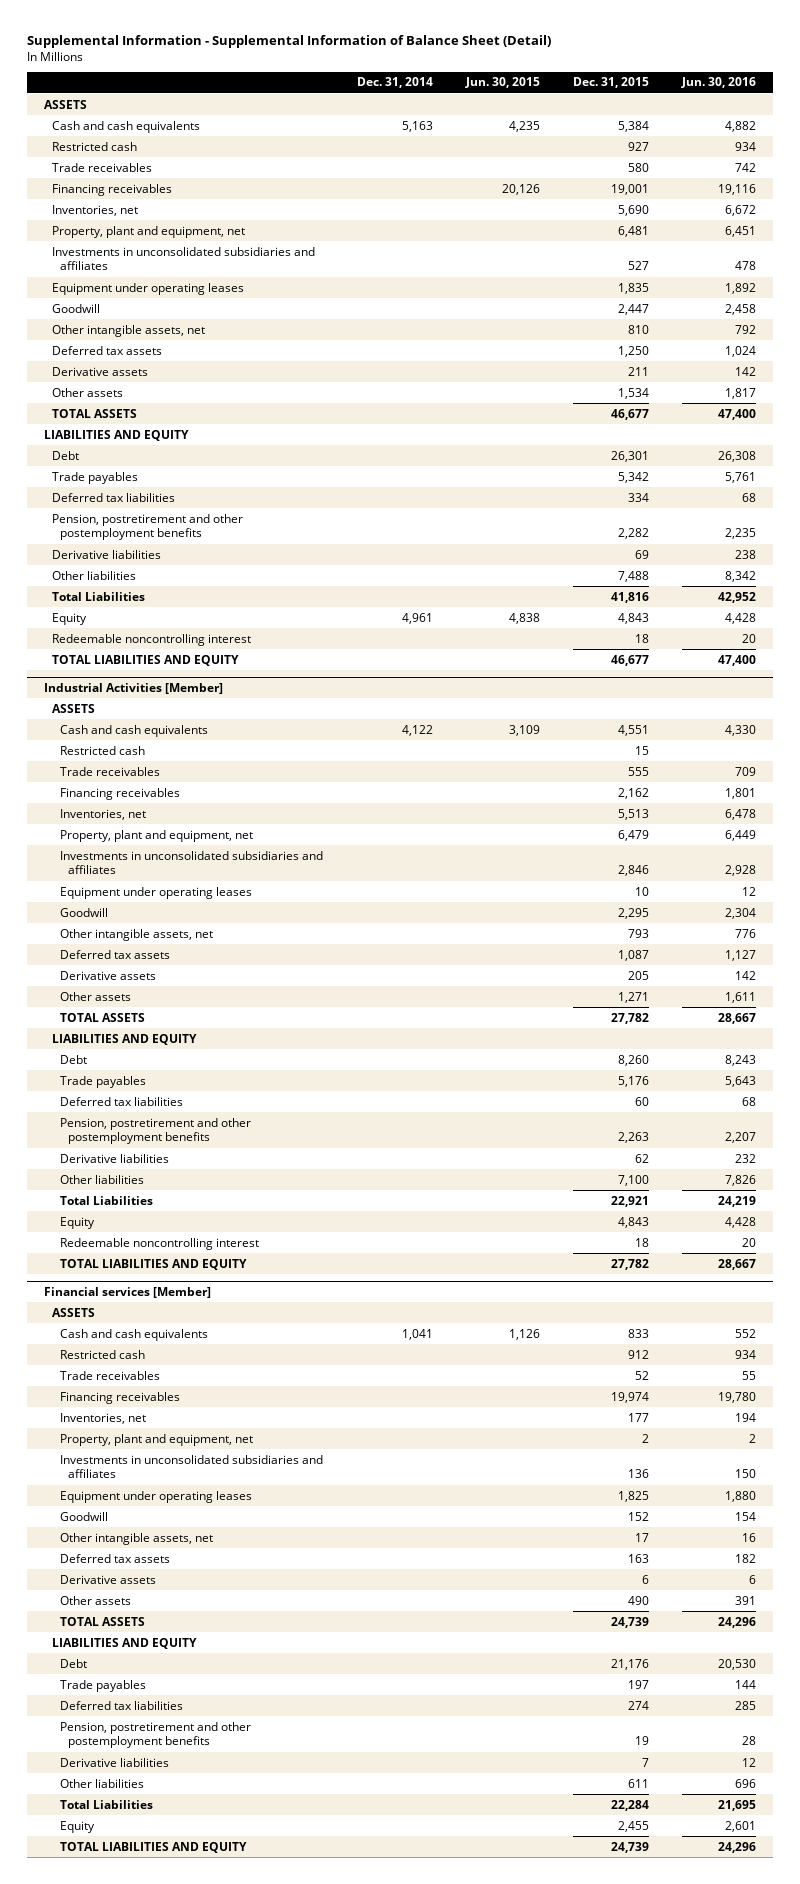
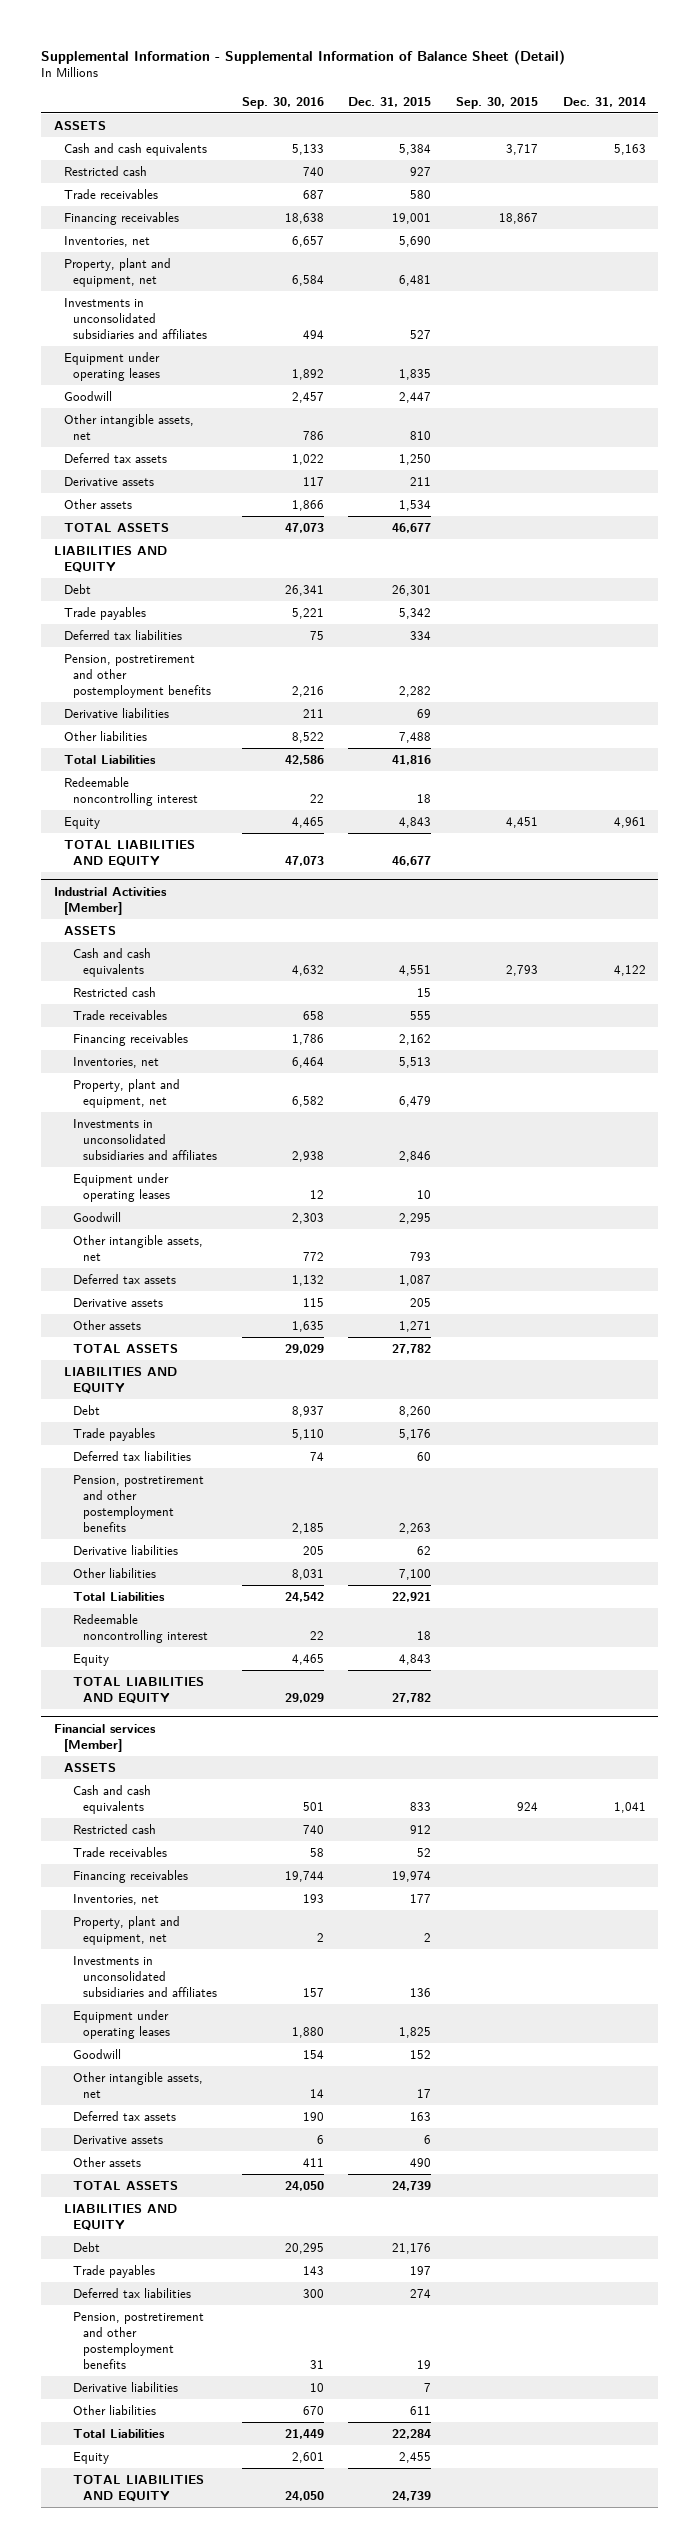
[464,77,540,89] Jun. 30, 2015 -> none
[681,77,757,89] Jun. 30, 2016 -> none
none -> [241,96,324,109] Sep. 30, 2016
none -> [456,96,539,109] Sep. 30, 2015
[52,612,88,625] Equity -> [63,816,100,829] Equity
[60,1216,96,1229] Equity -> [73,1653,110,1666] Equity

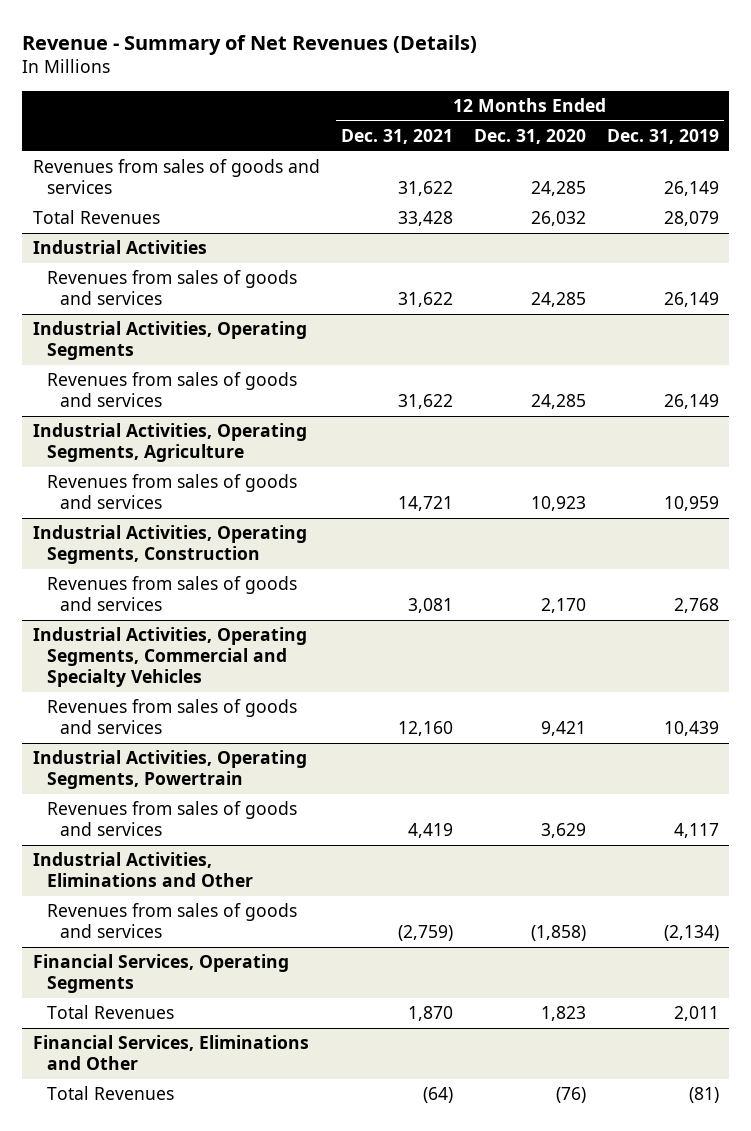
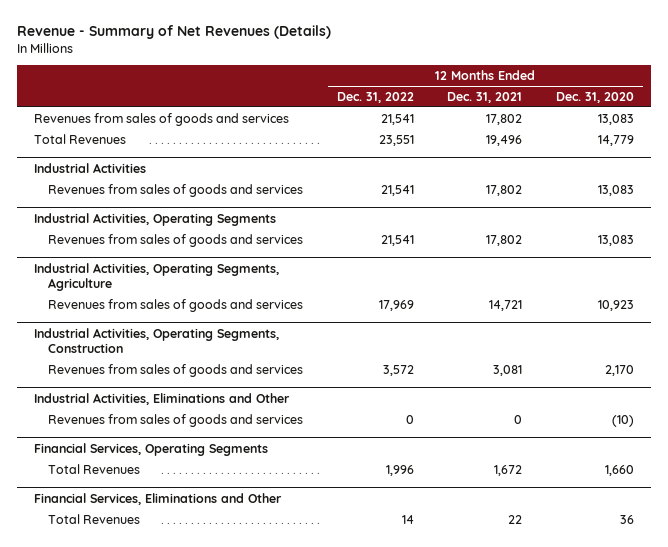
[606,129,719,145] Dec. 31, 2019 -> none
none -> [336,91,414,103] Dec. 31, 2022
[397,181,453,197] 31,622 -> [486,113,523,125] 17,802
[530,181,586,197] 24,285 -> [598,113,635,125] 13,083
[397,211,453,227] 33,428 -> [486,134,523,146] 19,496
[530,211,586,227] 26,032 -> [598,134,635,146] 14,779
[397,292,453,308] 31,622 -> [486,184,523,196] 17,802
[530,292,586,308] 24,285 -> [598,184,635,196] 13,083
[397,394,453,410] 31,622 -> [486,234,523,246] 17,802
[530,394,586,410] 24,285 -> [598,234,635,246] 13,083
[32,627,307,688] Industrial Activities, Operating Segments, Commercial and Specialty Vehicles -> none
[46,699,297,735] Revenues from sales of goods and services -> none
[32,750,307,790] Industrial Activities, Operating Segments, Powertrain -> none
[46,801,297,837] Revenues from sales of goods and services -> none
[397,925,453,942] (2,759) -> [514,414,523,424] 0
[530,925,586,942] (1,858) -> [612,414,635,427] (10)
[407,1006,453,1022] 1,870 -> [494,464,523,476] 1,672
[540,1006,586,1022] 1,823 -> [605,464,635,476] 1,660
[422,1087,453,1104] (64) -> [508,514,523,524] 22
[555,1087,586,1104] (76) -> [620,514,635,524] 36

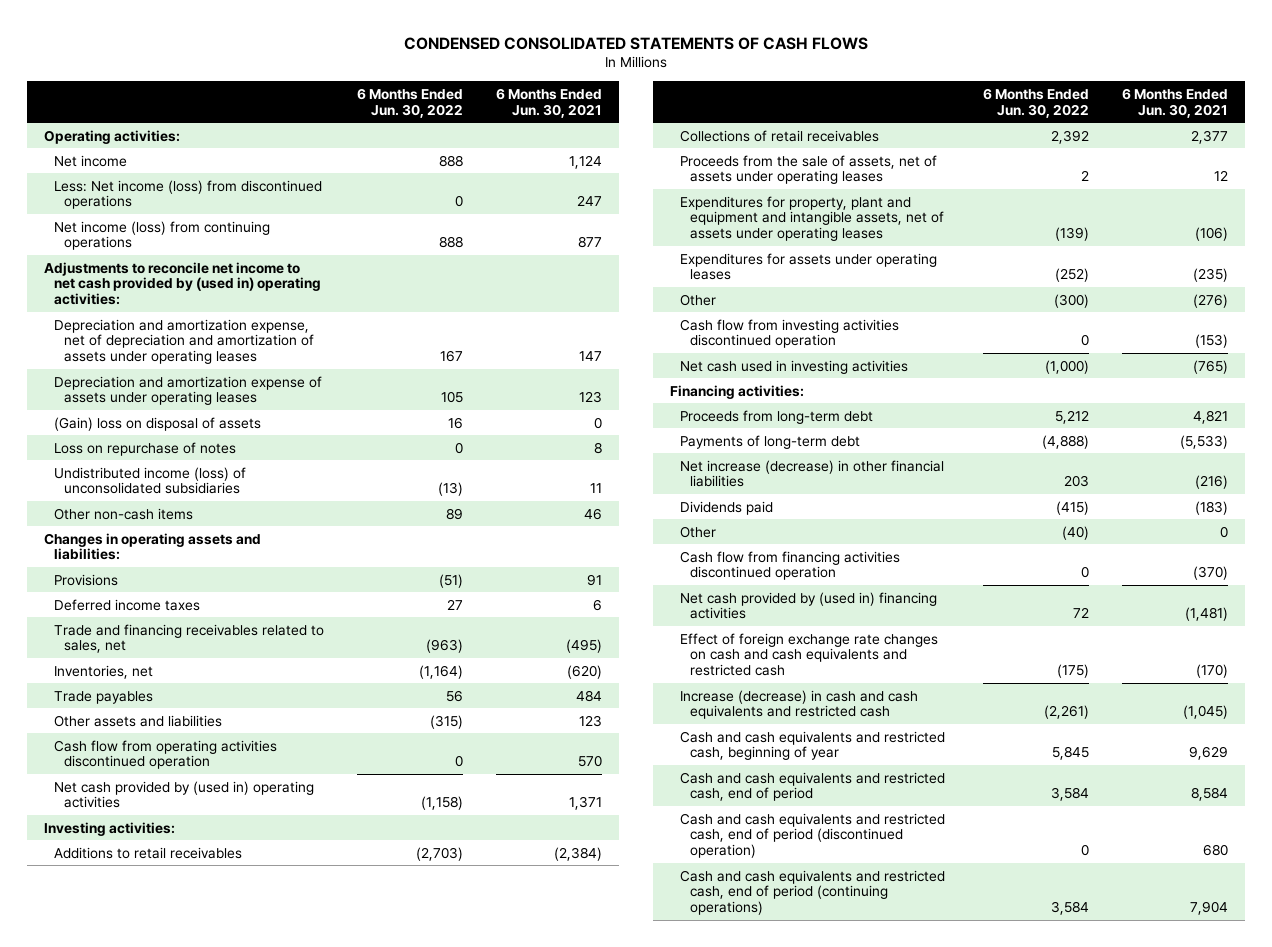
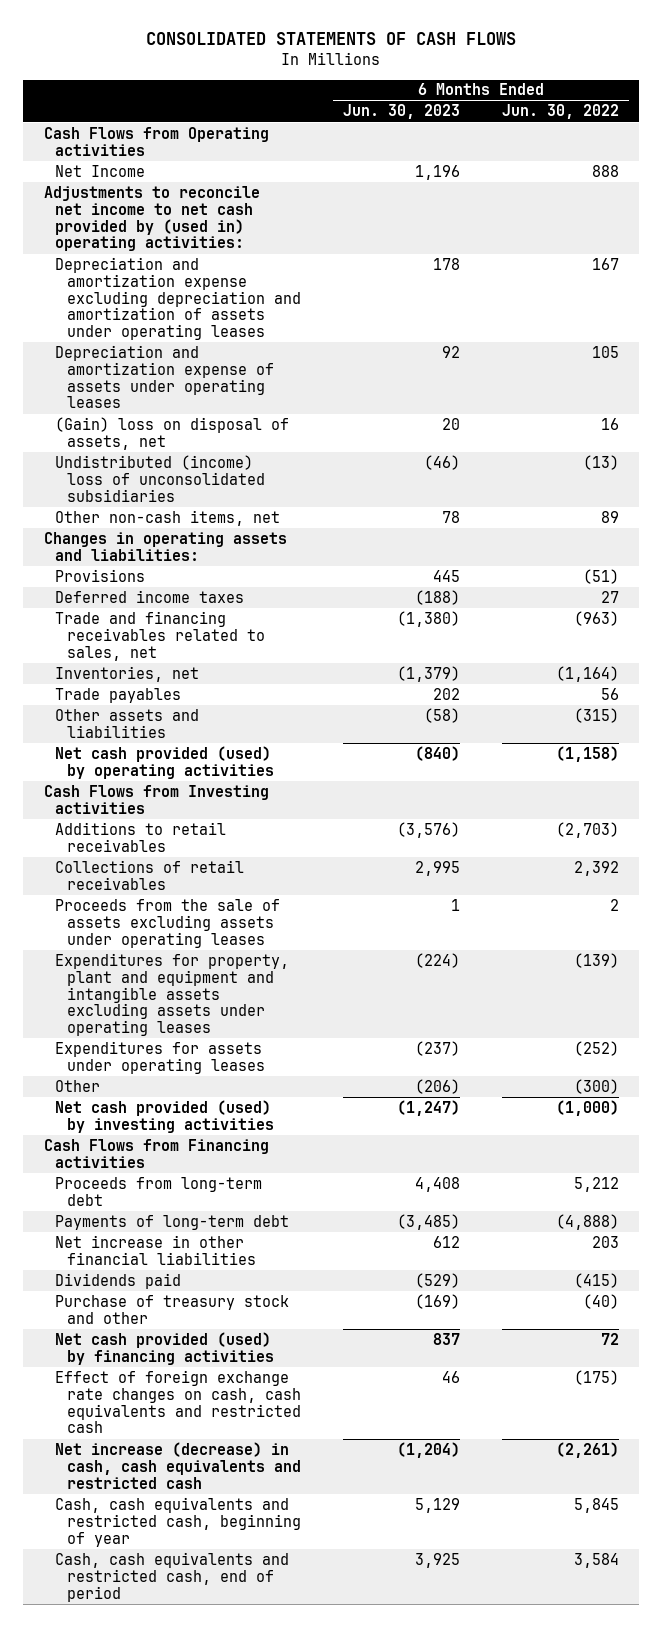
[404,36,869,50] CONDENSED CONSOLIDATED STATEMENTS OF CASH FLOWS -> [146,32,517,46] CONSOLIDATED STATEMENTS OF CASH FLOWS
[496,87,603,118] 6 Months Ended Jun. 30, 2021 -> none
none -> [342,104,460,120] Jun. 30, 2023
[53,179,322,210] Less: Net income (loss) from discontinued operations -> none
[53,220,270,251] Net income (loss) from continuing operations -> none
[43,129,180,144] Operating activities: -> [43,126,269,156] Cash Flows from Operating activities
[53,154,127,167] Net income -> [55,164,146,177] Net Income
[53,318,314,365] Depreciation and amortization expense, net of depreciation and amortization of assets under operating leases -> [55,256,302,341] Depreciation and amortization expense excluding depreciation and amortization of assets under operating leases
[53,441,236,456] Loss on repurchase of notes -> none
[53,416,261,431] (Gain) loss on disposal of assets -> [55,416,290,450] (Gain) loss on disposal of assets, net
[53,466,246,495] Undistributed income (loss) of unconsolidated subsidiaries -> [55,454,266,502] Undistributed (income) loss of unconsolidated subsidiaries
[53,507,193,520] Other non-cash items -> [55,509,281,526] Other non-cash items, net
[53,739,277,770] Cash flow from operating activities discontinued operation -> none
[53,780,314,809] Net cash provided by (used in) operating activities -> [55,745,275,779] Net cash provided (used) by operating activities
[43,821,175,836] Investing activities: -> [43,784,269,814] Cash Flows from Investing activities
[679,154,937,185] Proceeds from the sale of assets, net of assets under operating leases -> [55,898,281,948] Proceeds from the sale of assets excluding assets under operating leases
[679,195,944,242] Expenditures for property, plant and equipment and intangible assets, net of assets under operating leases -> [55,952,290,1037] Expenditures for property, plant and equipment and intangible assets excluding assets under operating leases
[679,318,899,349] Cash flow from investing activities discontinued operation -> none
[679,359,908,374] Net cash used in investing activities -> [55,1099,275,1133] Net cash provided (used) by investing activities
[669,384,804,399] Financing activities: -> [43,1138,269,1168] Cash Flows from Financing activities
[679,459,944,488] Net increase (decrease) in other financial liabilities -> [55,1234,257,1265] Net increase in other financial liabilities
[679,550,900,581] Cash flow from financing activities discontinued operation -> none
[679,812,945,859] Cash and cash equivalents and restricted cash, end of period (discontinued operation) -> none
[679,869,945,916] Cash and cash equivalents and restricted cash, end of period (continuing operations) -> none
[679,525,716,538] Other -> [55,1294,290,1324] Purchase of treasury stock and other
[679,591,937,620] Net cash provided by (used in) financing activities -> [55,1331,275,1365] Net cash provided (used) by financing activities
[679,632,938,677] Effect of foreign exchange rate changes on cash and cash equivalents and restricted cash -> [55,1369,302,1434] Effect of foreign exchange rate changes on cash, cash equivalents and restricted cash
[679,689,918,720] Increase (decrease) in cash and cash equivalents and restricted cash -> [55,1441,302,1489] Net increase (decrease) in cash, cash equivalents and restricted cash
[679,730,945,761] Cash and cash equivalents and restricted cash, beginning of year -> [55,1496,302,1547] Cash, cash equivalents and restricted cash, beginning of year
[679,771,945,802] Cash and cash equivalents and restricted cash, end of period -> [55,1551,290,1602] Cash, cash equivalents and restricted cash, end of period

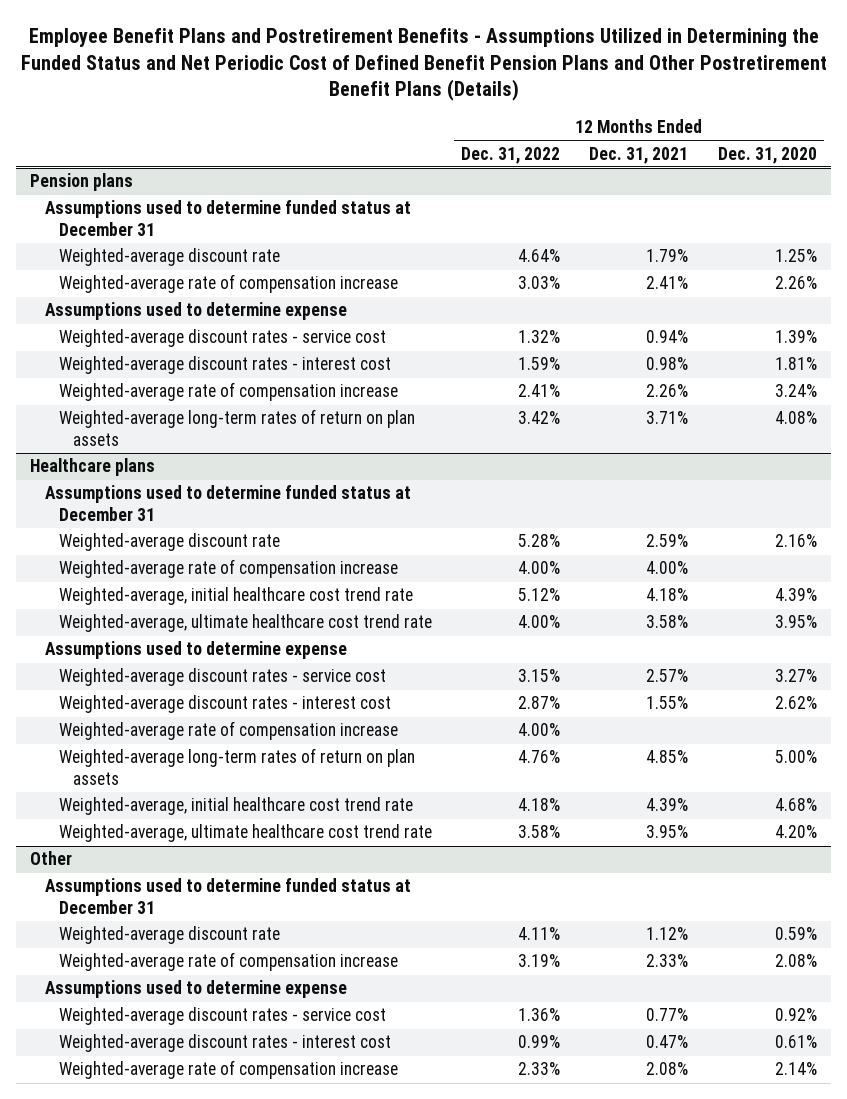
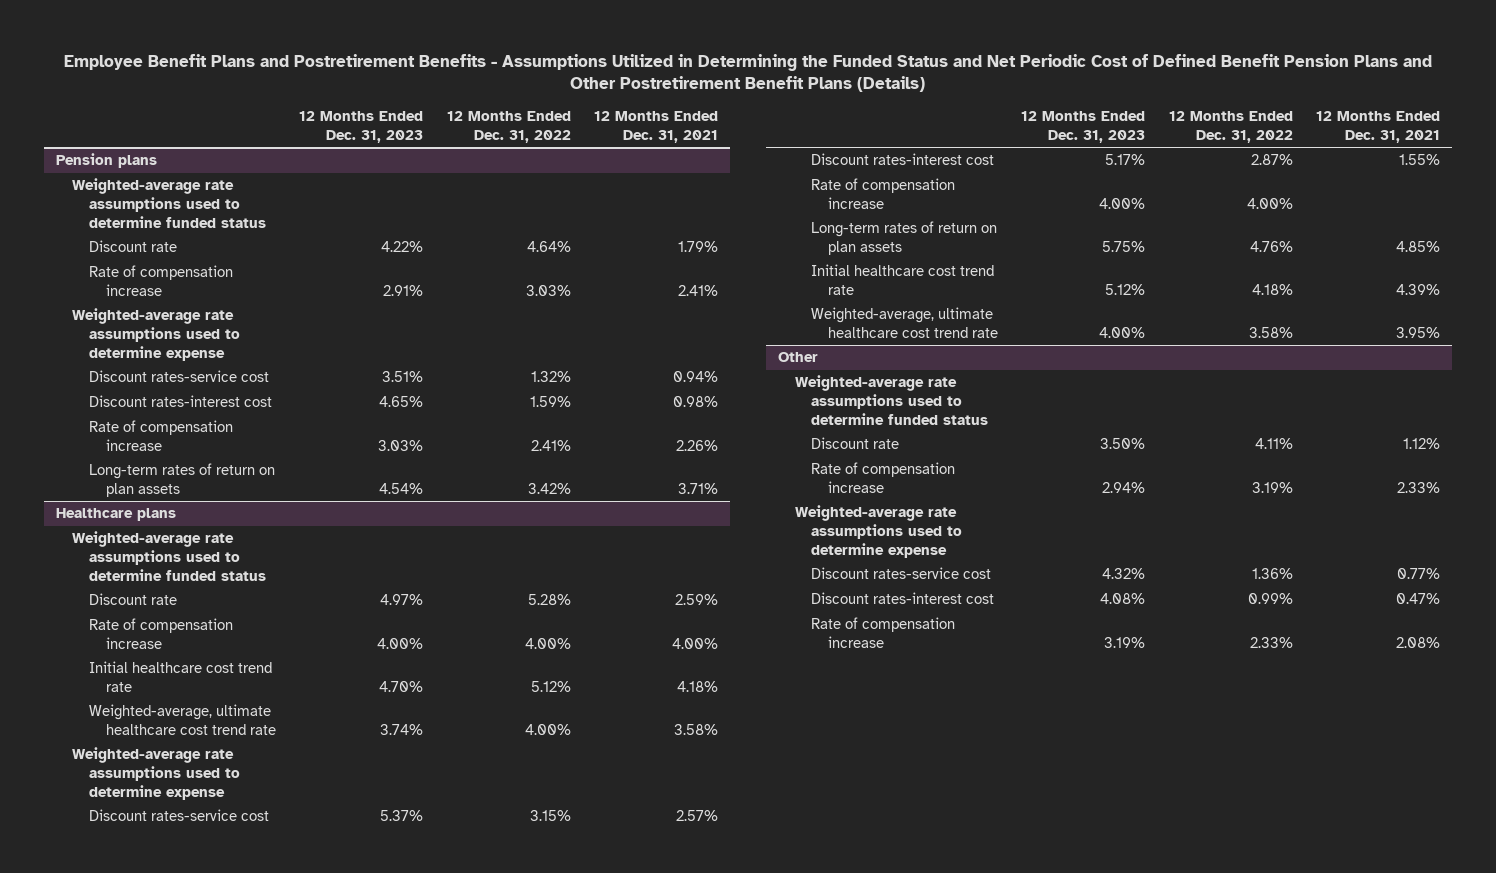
[717,146,817,164] Dec. 31, 2020 -> none
none -> [299,110,424,143] 12 Months Ended Dec. 31, 2023
[44,200,411,237] Assumptions used to determine funded status at December 31 -> [72,178,266,228] Weighted-average rate assumptions used to determine funded status
[59,248,281,267] Weighted-average discount rate -> [88,240,177,253] Discount rate
[59,274,399,294] Weighted-average rate of compensation increase -> [88,265,233,297] Rate of compensation increase
[44,302,347,321] Assumptions used to determine expense -> [72,308,240,361] Weighted-average rate assumptions used to determine expense
[59,329,387,348] Weighted-average discount rates - service cost -> [88,370,269,383] Discount rates-service cost
[59,356,392,375] Weighted-average discount rates - interest cost -> [88,395,272,408] Discount rates-interest cost
[59,382,399,402] Weighted-average rate of compensation increase -> [88,420,233,452] Rate of compensation increase
[59,409,416,447] Weighted-average long-term rates of return on plan assets -> [88,463,275,498] Long-term rates of return on plan assets
[44,485,411,522] Assumptions used to determine funded status at December 31 -> [72,531,266,581] Weighted-average rate assumptions used to determine funded status
[59,533,281,552] Weighted-average discount rate -> [88,593,177,606] Discount rate
[59,559,399,579] Weighted-average rate of compensation increase -> [88,618,233,650] Rate of compensation increase
[59,587,414,606] Weighted-average, initial healthcare cost trend rate -> [88,661,272,693] Initial healthcare cost trend rate
[44,641,347,660] Assumptions used to determine expense -> [72,747,240,800] Weighted-average rate assumptions used to determine expense
[59,668,387,687] Weighted-average discount rates - service cost -> [88,809,269,822] Discount rates-service cost
[59,695,392,714] Weighted-average discount rates - interest cost -> [811,153,995,166] Discount rates-interest cost
[59,721,399,741] Weighted-average rate of compensation increase -> [811,178,956,210] Rate of compensation increase
[59,748,416,786] Weighted-average long-term rates of return on plan assets -> [811,221,998,256] Long-term rates of return on plan assets
[59,797,414,816] Weighted-average, initial healthcare cost trend rate -> [811,264,995,296] Initial healthcare cost trend rate
[44,878,411,915] Assumptions used to determine funded status at December 31 -> [794,375,989,425] Weighted-average rate assumptions used to determine funded status
[59,926,281,945] Weighted-average discount rate -> [811,437,900,450] Discount rate
[59,952,399,972] Weighted-average rate of compensation increase -> [811,462,956,494] Rate of compensation increase
[44,980,347,999] Assumptions used to determine expense -> [794,505,963,558] Weighted-average rate assumptions used to determine expense
[59,1007,387,1026] Weighted-average discount rates - service cost -> [811,567,992,580] Discount rates-service cost
[59,1034,392,1053] Weighted-average discount rates - interest cost -> [811,592,995,605] Discount rates-interest cost
[59,1060,399,1080] Weighted-average rate of compensation increase -> [811,617,956,649] Rate of compensation increase

